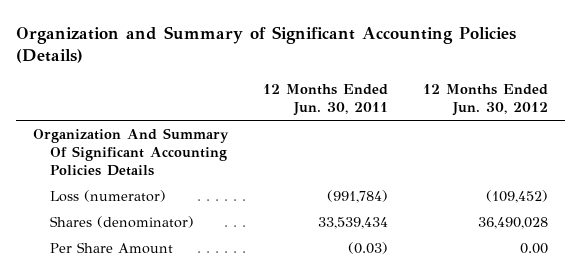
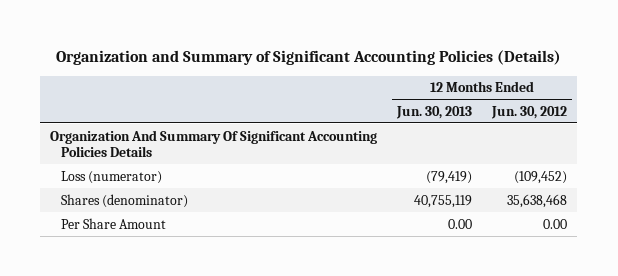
[263,84,389,116] 12 Months Ended Jun. 30, 2011 -> none
none -> [396,105,473,119] Jun. 30, 2013
[477,217,548,230] 36,490,028 -> [507,193,568,208] 35,638,468

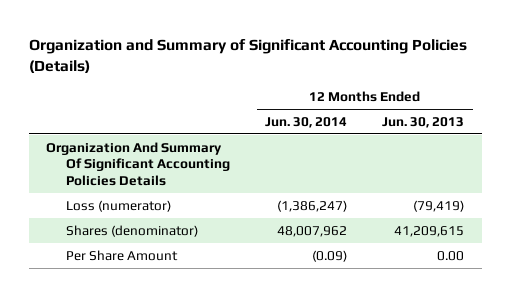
[491,105,568,119] Jun. 30, 2012 -> none
none -> [265,116,348,128] Jun. 30, 2014
[414,194,473,208] 40,755,119 -> [394,225,465,237] 41,209,615

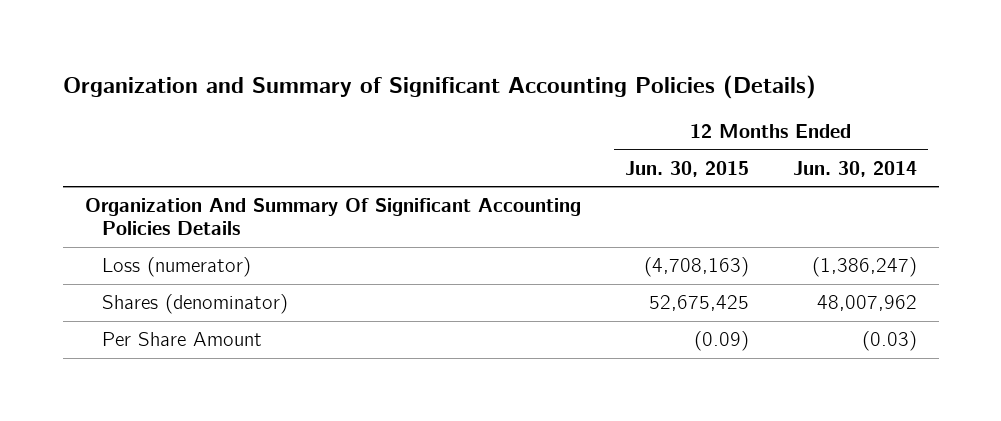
[382,116,465,128] Jun. 30, 2013 -> none
none -> [624,160,749,177] Jun. 30, 2015
[312,249,348,262] (0.09) -> [861,331,917,352] (0.03)

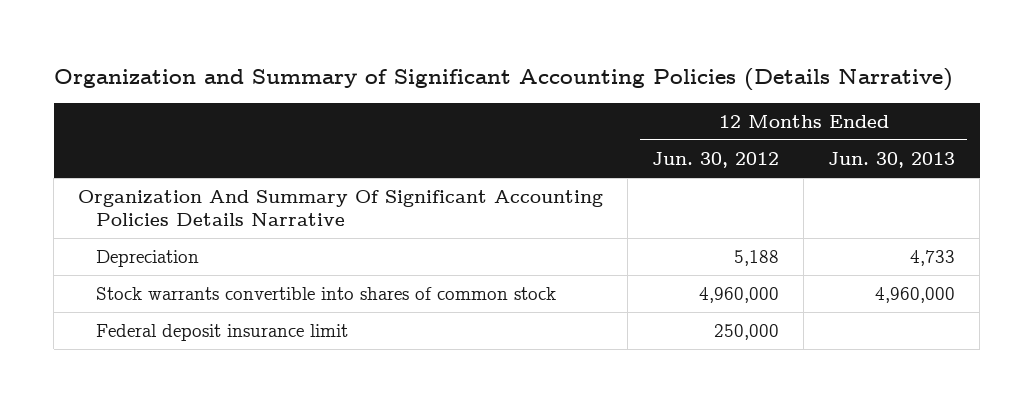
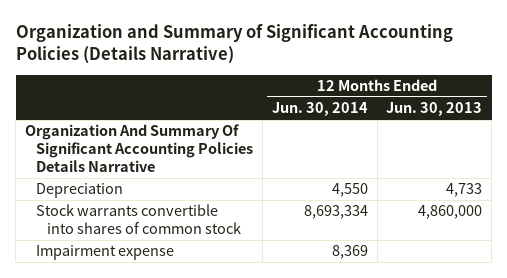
[652,152,780,169] Jun. 30, 2012 -> none
none -> [271,102,368,117] Jun. 30, 2014
[95,324,348,342] Federal deposit insurance limit -> none
[875,287,956,304] 4,960,000 -> [418,205,483,220] 4,860,000
none -> [36,245,175,261] Impairment expense

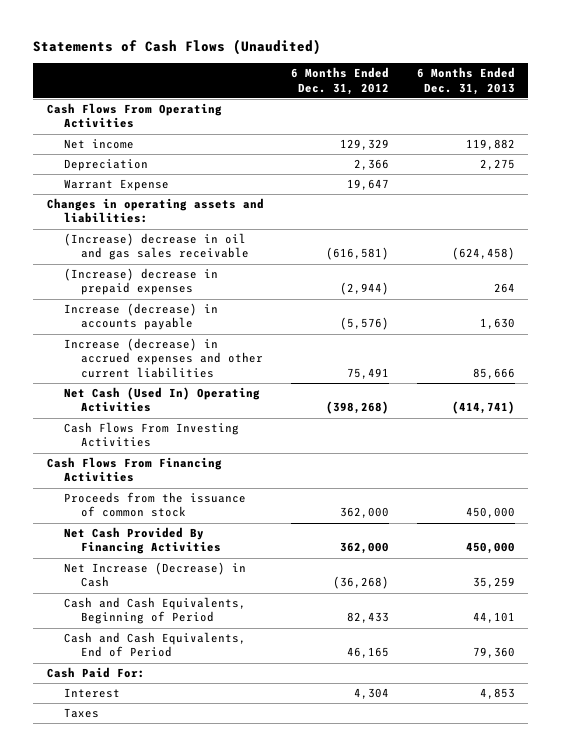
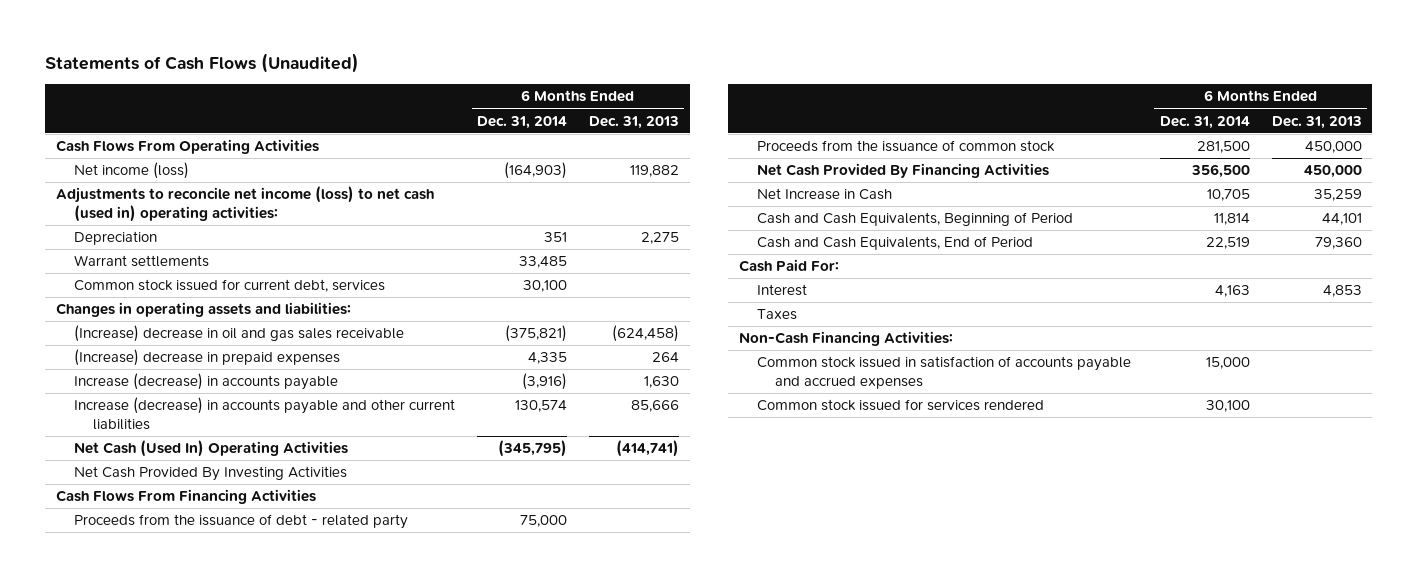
[291,67,390,95] 6 Months Ended Dec. 31, 2012 -> none
none -> [477,115,568,129] Dec. 31, 2014
[63,139,134,150] Net income -> [74,162,190,180] Net income (loss)
none -> [55,186,434,222] Adjustments to reconcile net income (loss) to net cash (used in) operating activities:
[63,179,169,192] Warrant Expense -> [74,255,210,268] Warrant settlements
none -> [74,279,386,293] Common stock issued for current debt, services
[63,338,263,378] Increase (decrease) in accrued expenses and other current liabilities -> [74,397,456,430] Increase (decrease) in accounts payable and other current liabilities
[63,422,239,448] Cash Flows From Investing Activities -> [74,466,348,482] Net Cash Provided By Investing Activities
none -> [74,514,409,530] Proceeds from the issuance of debt - related party
[63,562,246,588] Net Increase (Decrease) in Cash -> [757,188,893,201] Net Increase in Cash
none -> [738,331,953,347] Non-Cash Financing Activities:
none -> [757,356,1132,389] Common stock issued in satisfaction of accounts payable and accrued expenses
none -> [757,399,1045,412] Common stock issued for services rendered

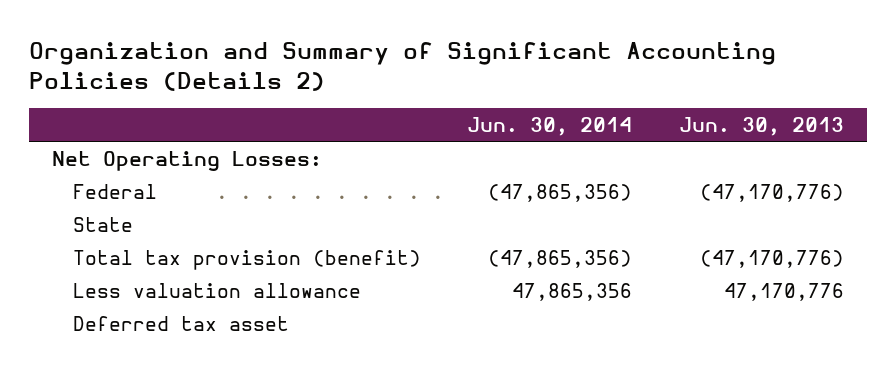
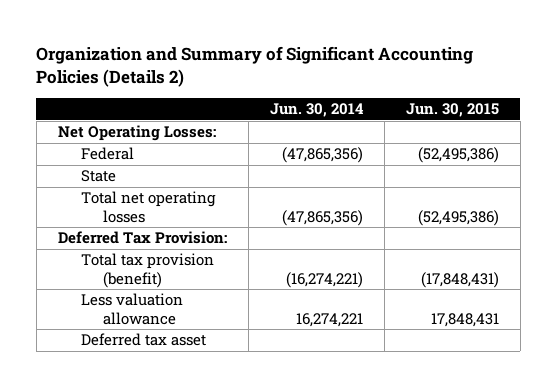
[678,116,844,136] Jun. 30, 2013 -> none
none -> [405,103,499,118] Jun. 30, 2015
none -> [80,191,216,223] Total net operating losses
none -> [57,231,227,245] Deferred Tax Provision:
[488,249,633,268] (47,865,356) -> [285,271,363,288] (16,274,221)
[512,282,633,301] 47,865,356 -> [295,312,363,327] 16,274,221

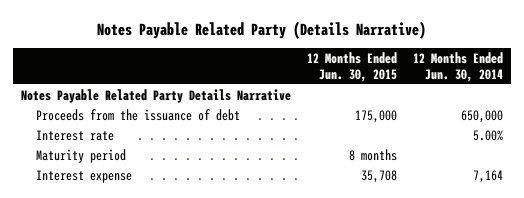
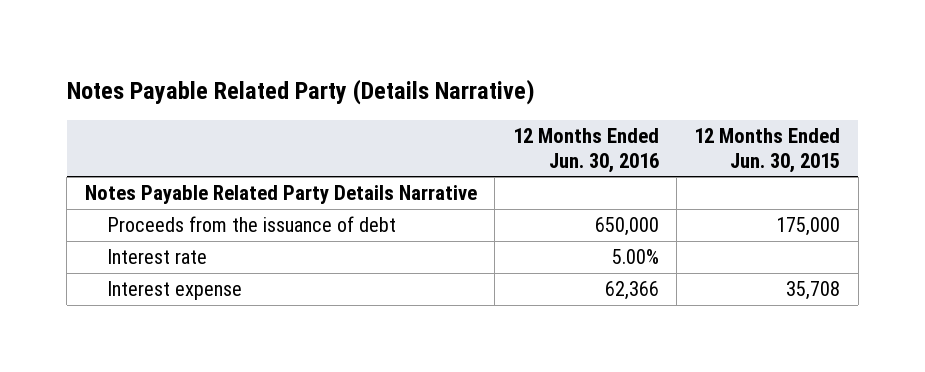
[412,51,503,82] 12 Months Ended Jun. 30, 2014 -> none
none -> [512,127,659,173] 12 Months Ended Jun. 30, 2016
[35,148,126,163] Maturity period -> none

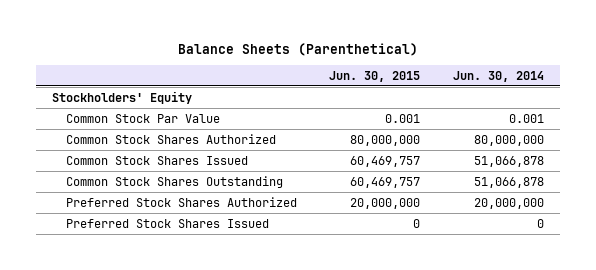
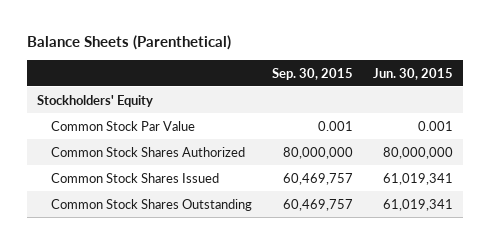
[452,70,544,82] Jun. 30, 2014 -> none
none -> [272,67,354,80] Sep. 30, 2015
[65,196,297,207] Preferred Stock Shares Authorized -> none
[65,218,269,228] Preferred Stock Shares Issued -> none
[350,155,421,167] 60,469,757 -> [383,172,454,185] 61,019,341
[350,176,421,188] 60,469,757 -> [383,198,454,211] 61,019,341

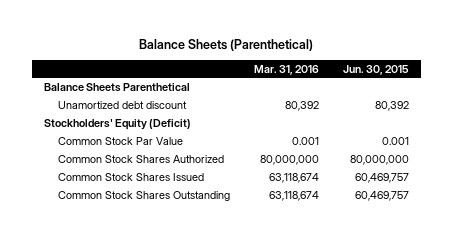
[272,67,354,80] Sep. 30, 2015 -> none
none -> [254,64,320,75] Mar. 31, 2016
none -> [43,82,190,92] Balance Sheets Parenthetical
none -> [58,100,188,109] Unamortized debt discount
[37,94,154,107] Stockholders' Equity -> [43,118,191,130] Stockholders' Equity (Deficit)
[383,172,454,185] 61,019,341 -> [355,172,410,183] 60,469,757
[383,198,454,211] 61,019,341 -> [355,190,410,201] 60,469,757

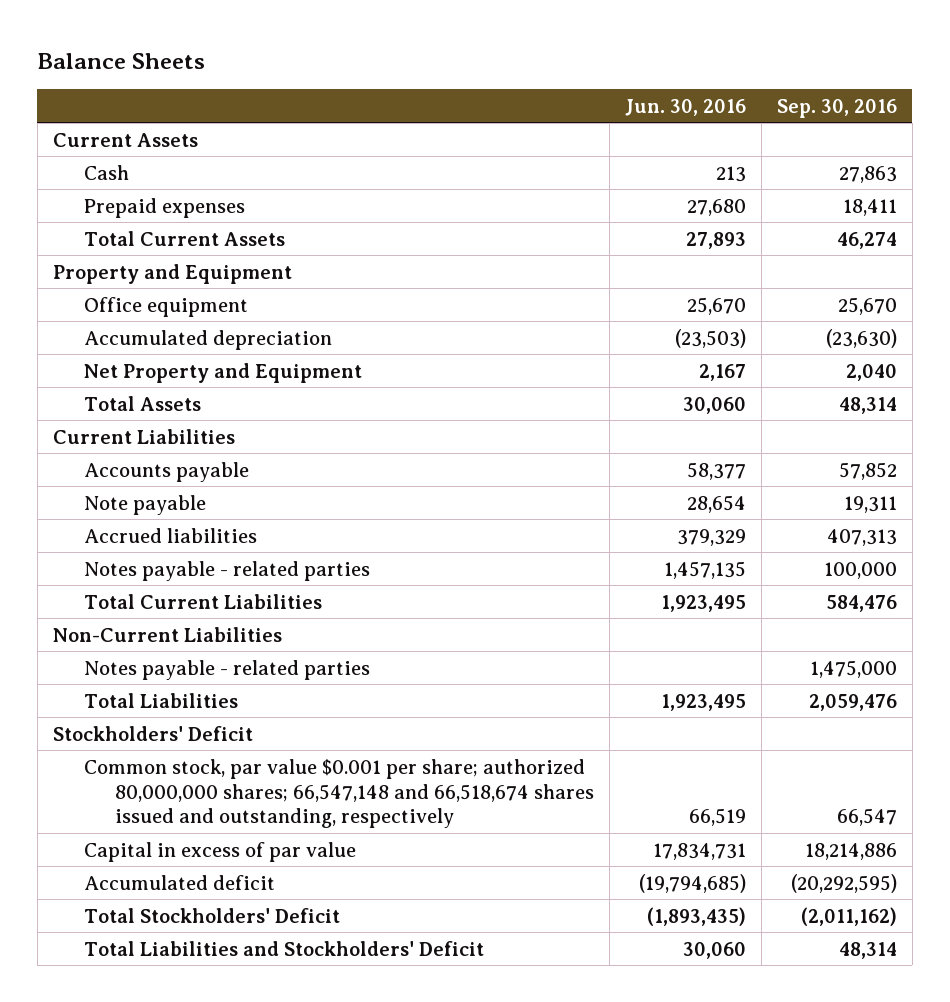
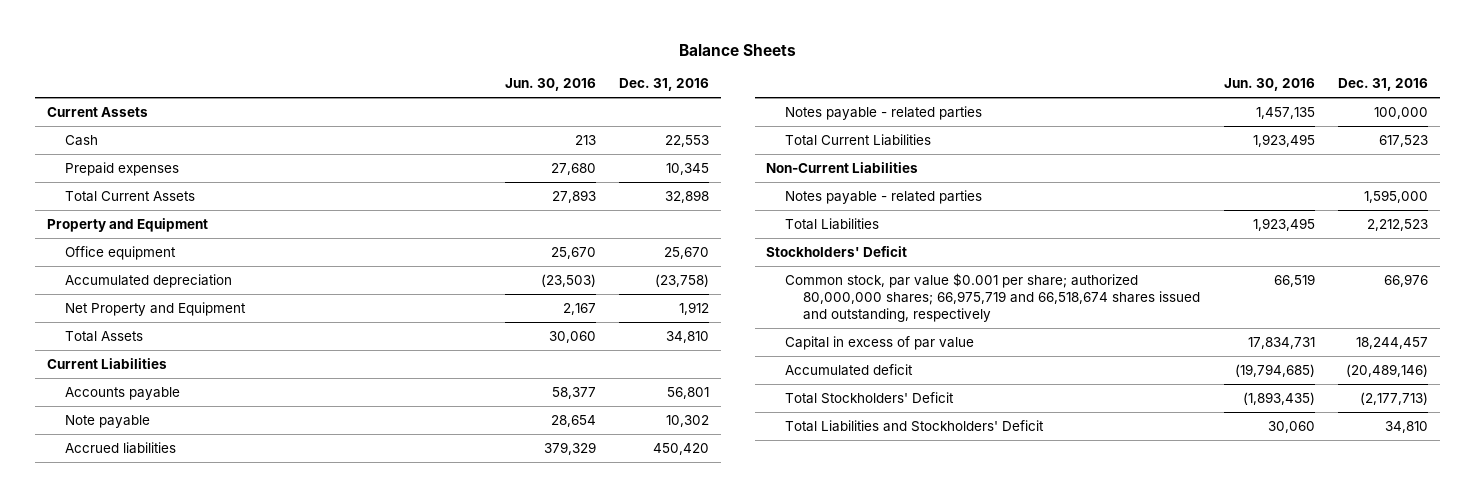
[776,98,897,118] Sep. 30, 2016 -> none
none -> [619,78,710,92] Dec. 31, 2016
[83,758,594,829] Common stock, par value $0.001 per share; authorized 80,000,000 shares; 66,547,148 and 66,518,674 shares issued and outstanding, respectively -> [784,272,1201,323] Common stock, par value $0.001 per share; authorized 80,000,000 shares; 66,975,719 and 66,518,674 shares issued and outstanding, respectively

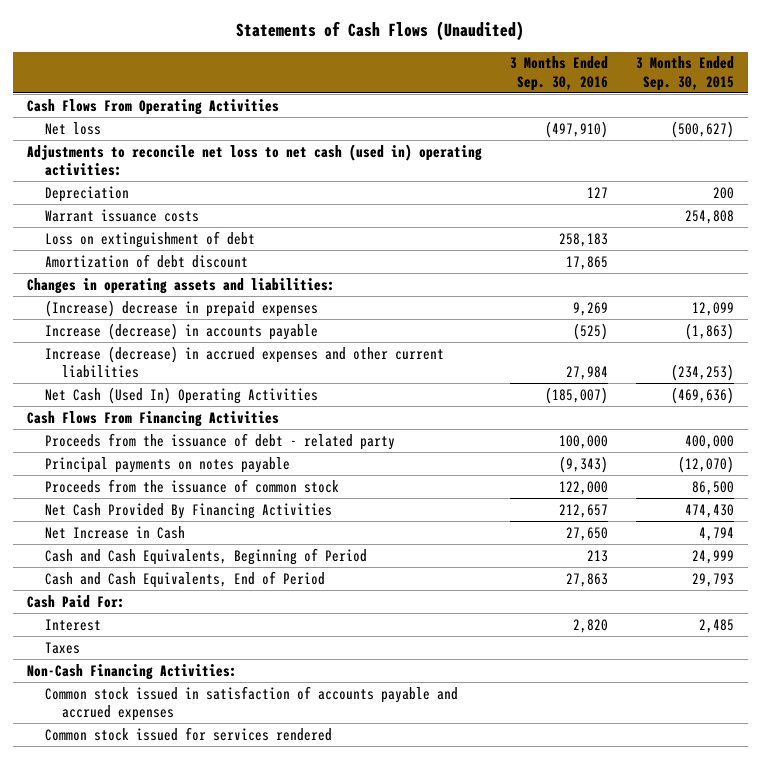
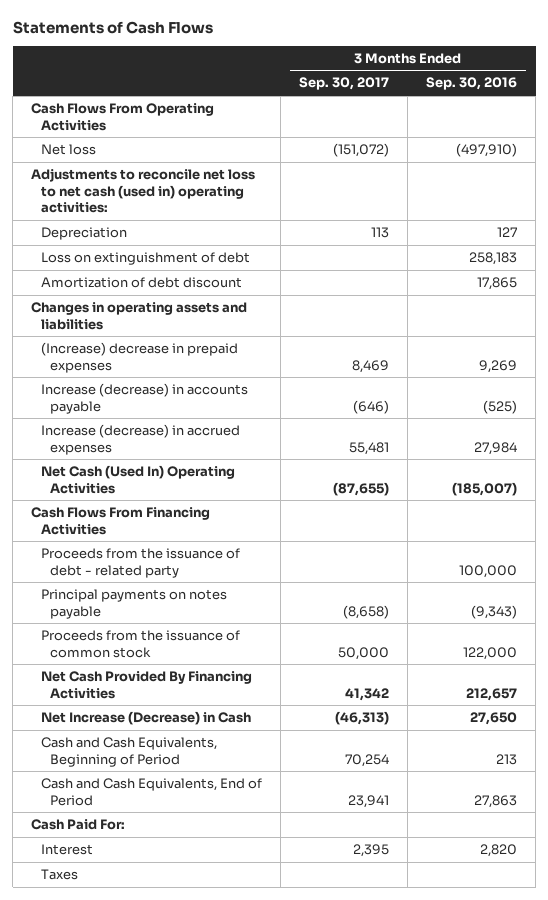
[236,21,525,42] Statements of Cash Flows (Unaudited) -> [12,20,213,34] Statements of Cash Flows
[635,56,734,91] 3 Months Ended Sep. 30, 2015 -> none
none -> [298,77,389,91] Sep. 30, 2017
[44,208,199,222] Warrant issuance costs -> none
[27,277,336,294] Changes in operating assets and liabilities: -> [31,302,248,330] Changes in operating assets and liabilities
[44,345,444,379] Increase (decrease) in accrued expenses and other current liabilities -> [40,424,240,455] Increase (decrease) in accrued expenses
[44,525,185,539] Net Increase in Cash -> [40,711,251,726] Net Increase (Decrease) in Cash
[27,663,238,680] Non-Cash Financing Activities: -> none
[44,685,458,722] Common stock issued in satisfaction of accounts payable and accrued expenses -> none
[44,726,332,741] Common stock issued for services rendered -> none

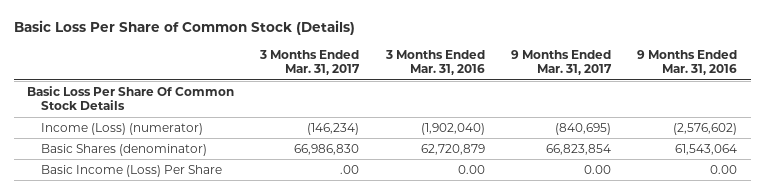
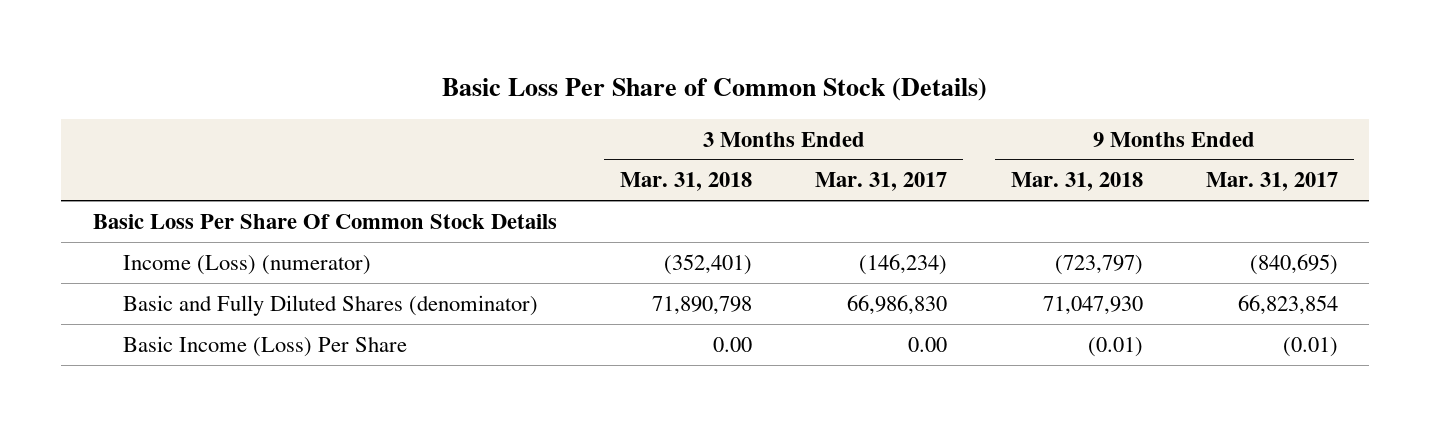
[384,49,485,76] 3 Months Ended Mar. 31, 2016 -> none
[637,49,738,76] 9 Months Ended Mar. 31, 2016 -> none
none -> [620,172,753,192] Mar. 31, 2018
none -> [1010,172,1143,192] Mar. 31, 2018
[41,143,208,156] Basic Shares (denominator) -> [123,294,539,316] Basic and Fully Diluted Shares (denominator)
[340,164,360,174] .00 -> [908,336,948,352] 0.00
[584,164,612,174] 0.00 -> [1282,336,1338,357] (0.01)

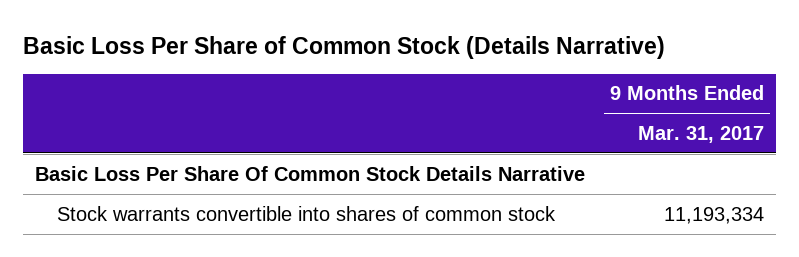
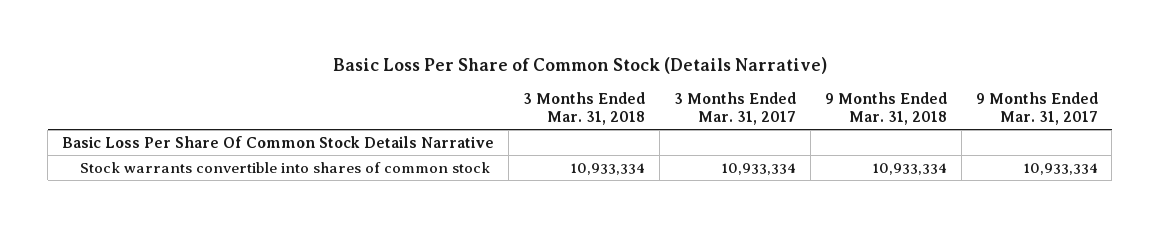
none -> [522,92,645,126] 3 Months Ended Mar. 31, 2018
none -> [673,92,796,126] 3 Months Ended Mar. 31, 2017
none -> [824,92,947,126] 9 Months Ended Mar. 31, 2018
[663,206,764,224] 11,193,334 -> [1022,162,1098,175] 10,933,334

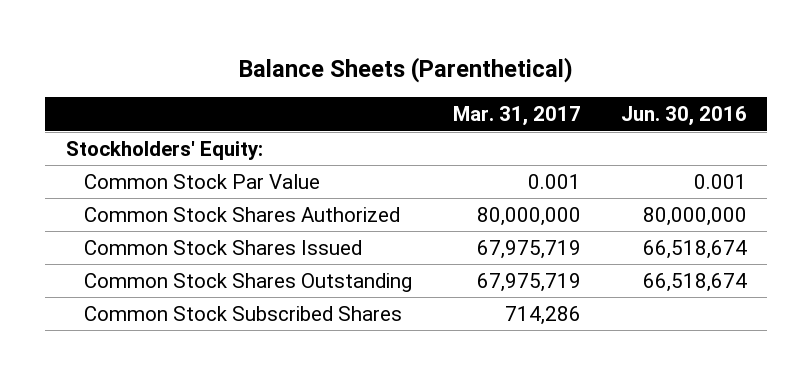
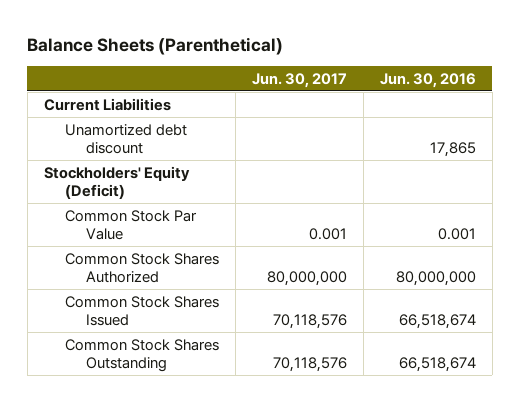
[452,106,581,127] Mar. 31, 2017 -> none
none -> [251,72,347,88] Jun. 30, 2017
none -> [43,97,171,111] Current Liabilities
none -> [64,123,187,155] Unamortized debt discount
[65,140,263,160] Stockholders' Equity: -> [43,165,190,200] Stockholders' Equity (Deficit)
[84,305,403,321] Common Stock Subscribed Shares -> none

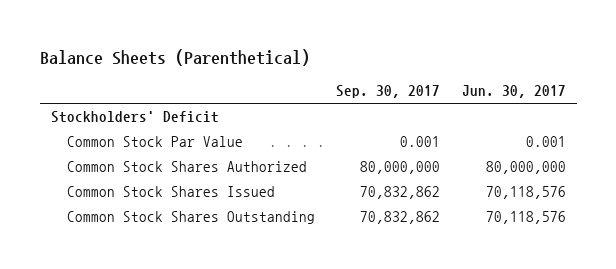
[379,72,476,88] Jun. 30, 2016 -> none
none -> [336,85,441,99] Sep. 30, 2017
[43,97,171,111] Current Liabilities -> none
[64,123,187,155] Unamortized debt discount -> none
[43,165,190,200] Stockholders' Equity (Deficit) -> [50,111,219,124] Stockholders' Deficit

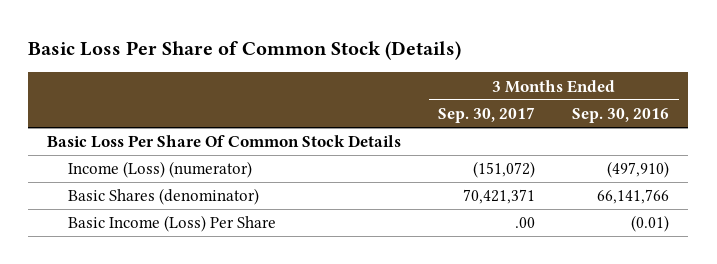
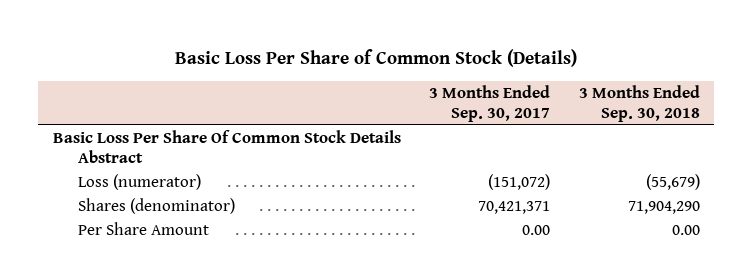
[572,108,670,124] Sep. 30, 2016 -> none
none -> [578,84,700,122] 3 Months Ended Sep. 30, 2018
[47,135,402,149] Basic Loss Per Share Of Common Stock Details -> [52,130,401,164] Basic Loss Per Share Of Common Stock Details Abstract
[68,161,253,179] Income (Loss) (numerator) -> [77,174,201,191] Loss (numerator)
[68,188,260,206] Basic Shares (denominator) -> [77,198,235,215] Shares (denominator)
[68,215,277,233] Basic Income (Loss) Per Share -> [77,222,209,236] Per Share Amount
[515,217,536,229] .00 -> [522,225,551,236] 0.00

